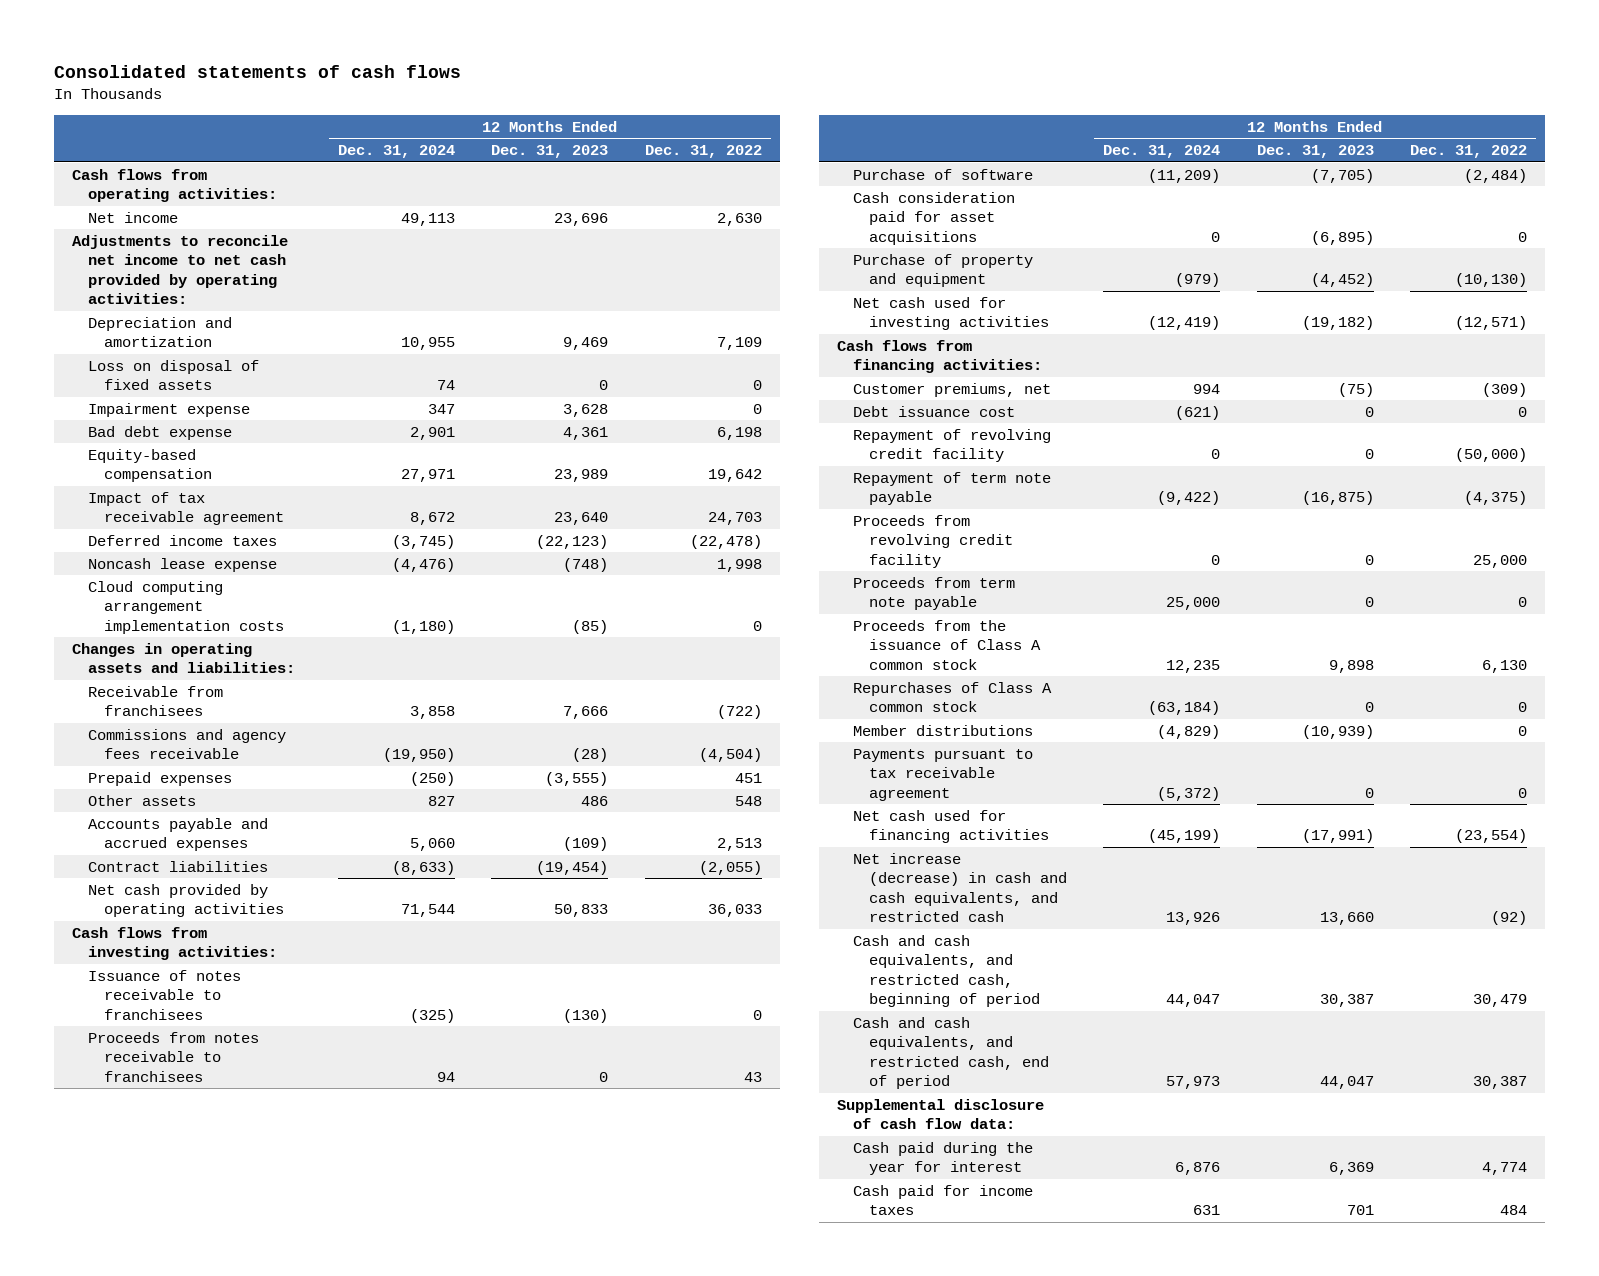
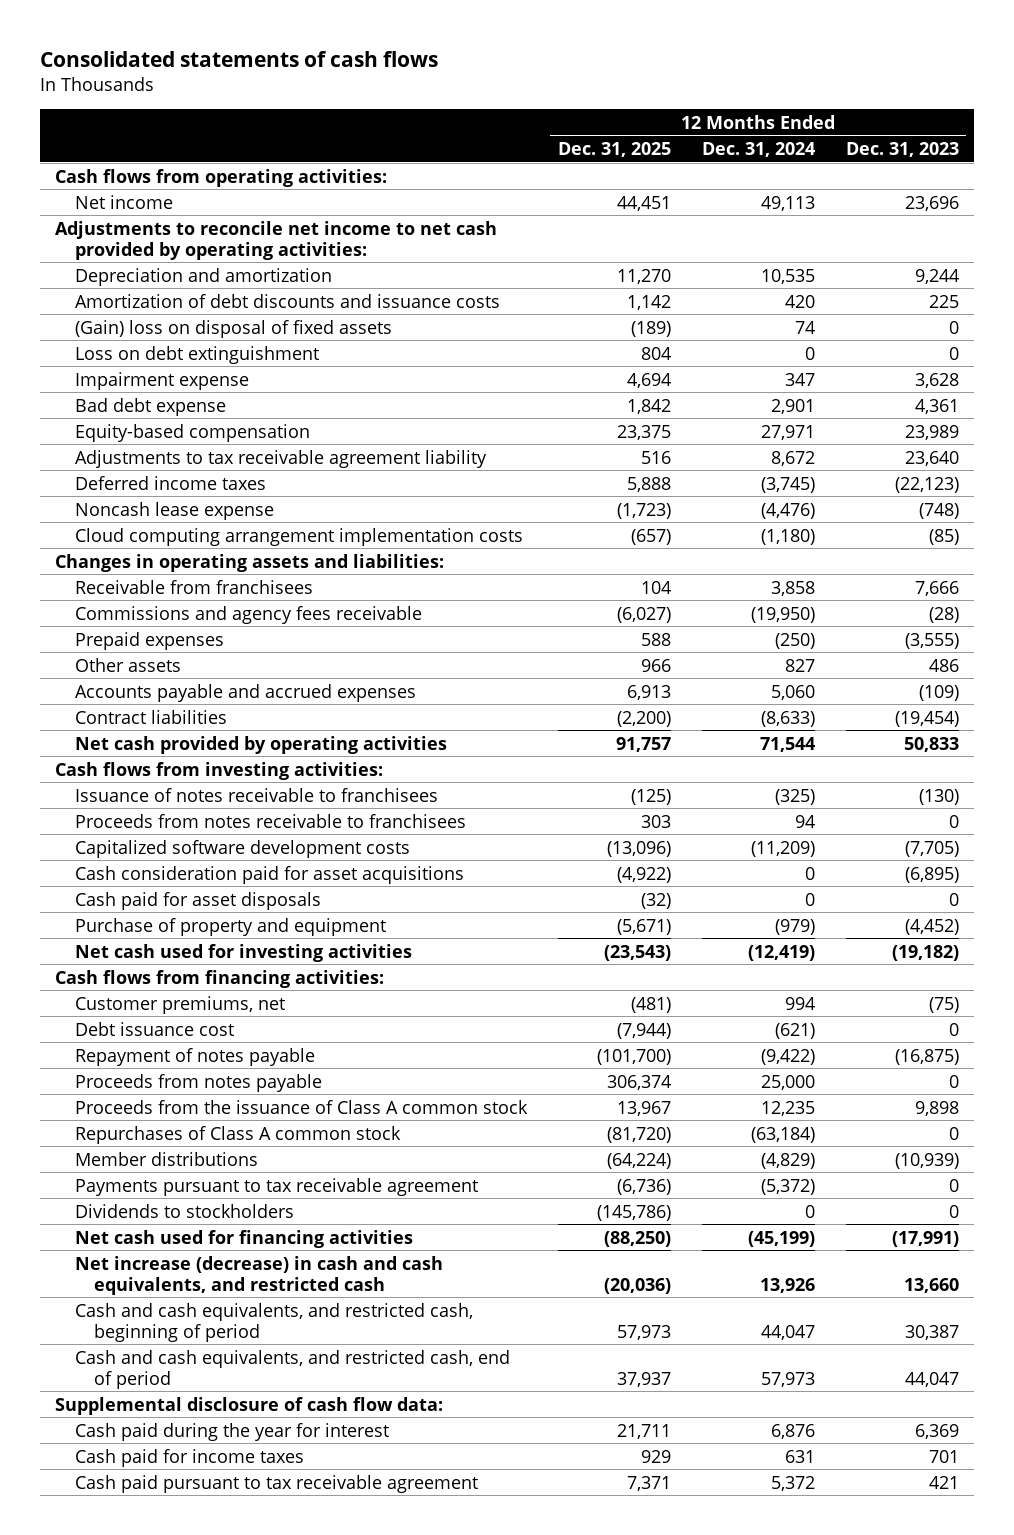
[644,145,762,159] Dec. 31, 2022 -> none
none -> [557,141,671,157] Dec. 31, 2025
[401,337,456,351] 10,955 -> [760,268,815,284] 10,535
[563,337,609,351] 9,469 -> [914,268,959,284] 9,244
none -> [74,293,500,308] Amortization of debt discounts and issuance costs
[87,359,259,391] Loss on disposal of fixed assets -> [74,319,392,338] (Gain) loss on disposal of fixed assets
none -> [74,345,319,364] Loss on debt extinguishment
[87,491,284,526] Impact of tax receivable agreement -> [74,449,487,468] Adjustments to tax receivable agreement liability
[852,168,1033,180] Purchase of software -> [74,839,410,858] Capitalized software development costs
none -> [74,891,321,910] Cash paid for asset disposals
[852,428,1051,463] Repayment of revolving credit facility -> none
[852,514,1013,568] Proceeds from revolving credit facility -> none
[852,471,1051,506] Repayment of term note payable -> [74,1047,315,1066] Repayment of notes payable
[852,576,1015,611] Proceeds from term note payable -> [74,1073,322,1092] Proceeds from notes payable
none -> [74,1203,294,1218] Dividends to stockholders
none -> [74,1474,478,1493] Cash paid pursuant to tax receivable agreement

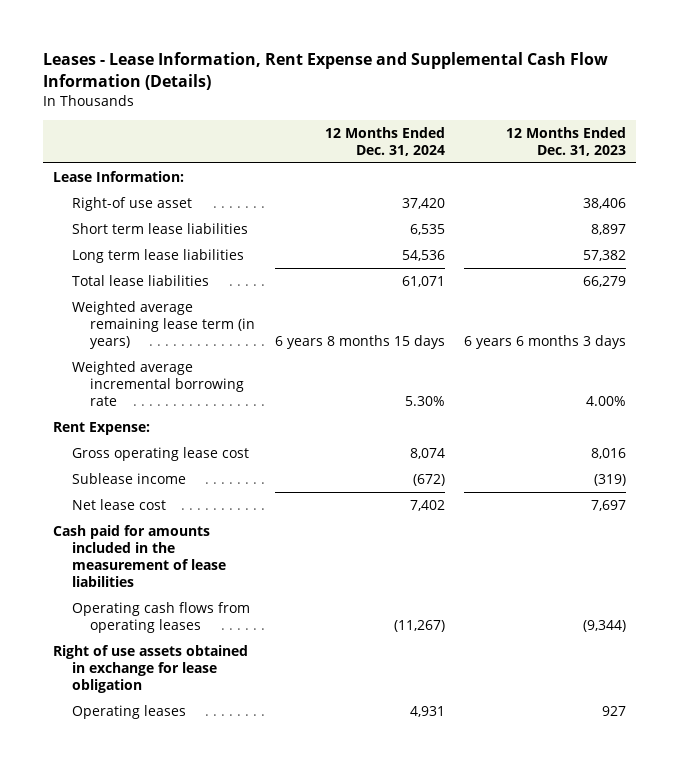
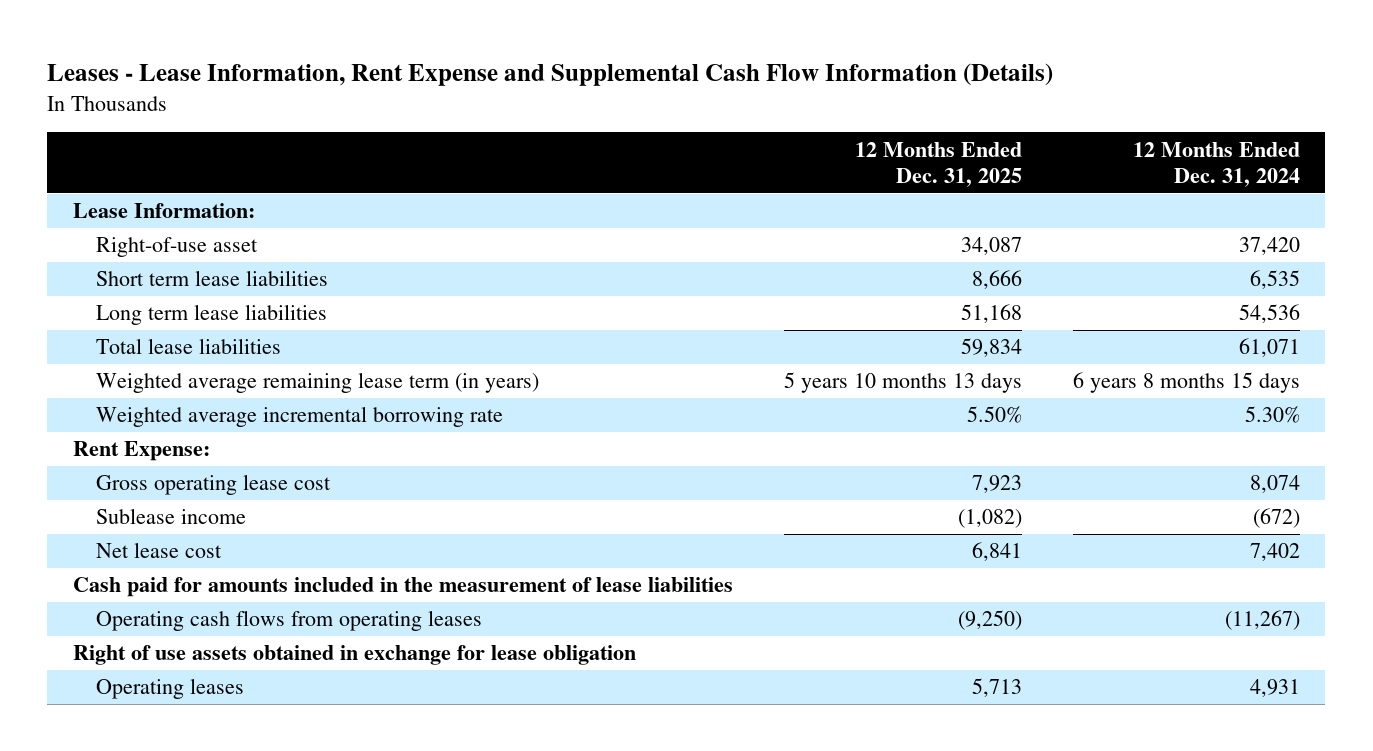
[505,126,626,156] 12 Months Ended Dec. 31, 2023 -> none
none -> [854,141,1022,188] 12 Months Ended Dec. 31, 2025
[71,196,192,211] Right-of use asset -> [96,237,259,258] Right-of-use asset

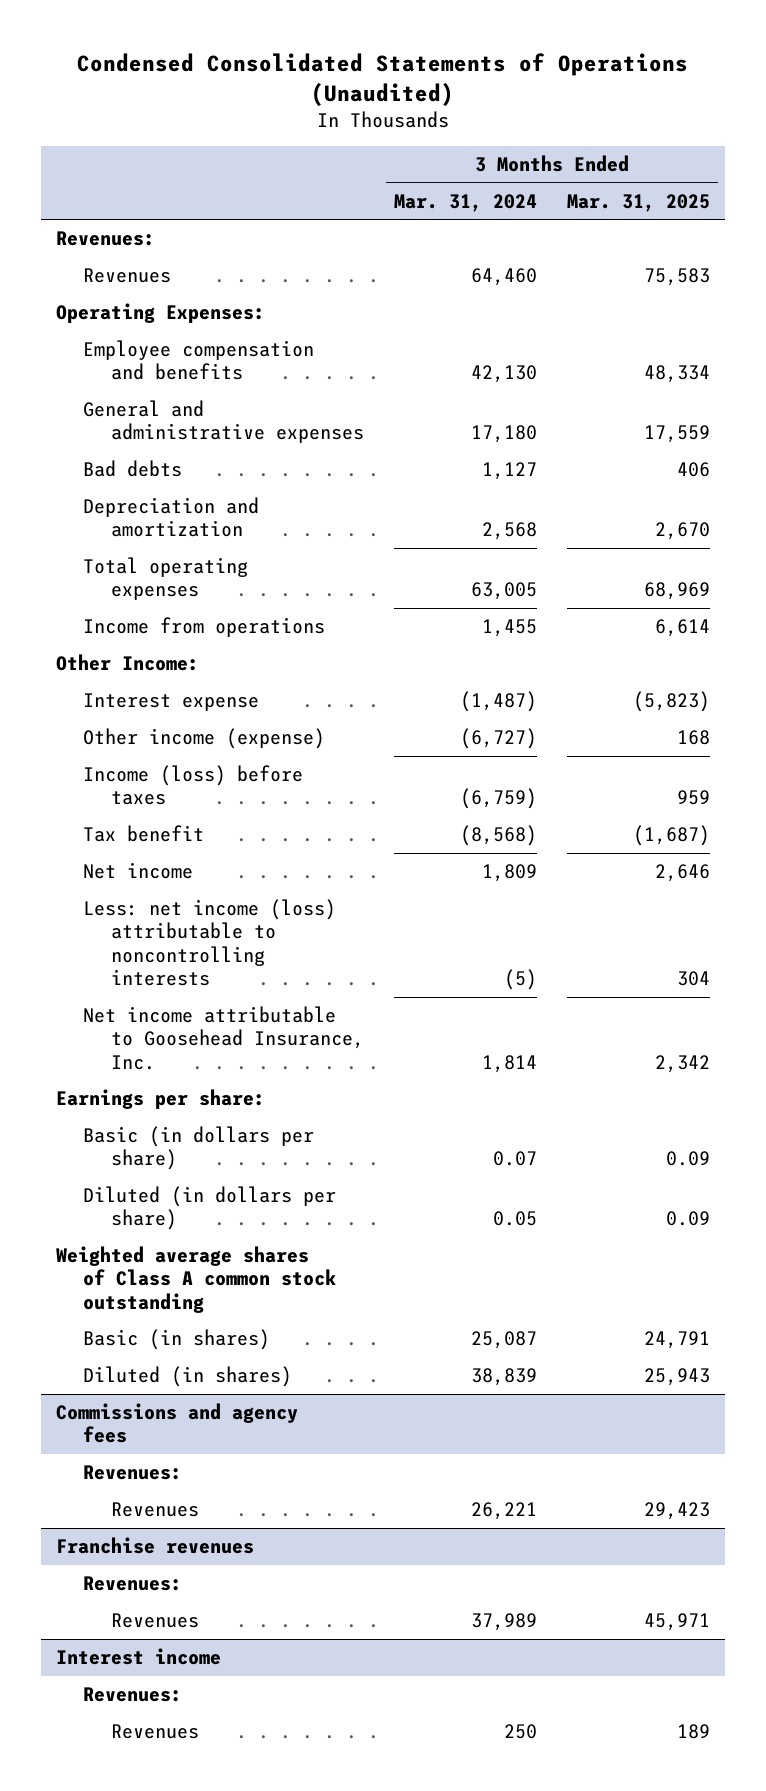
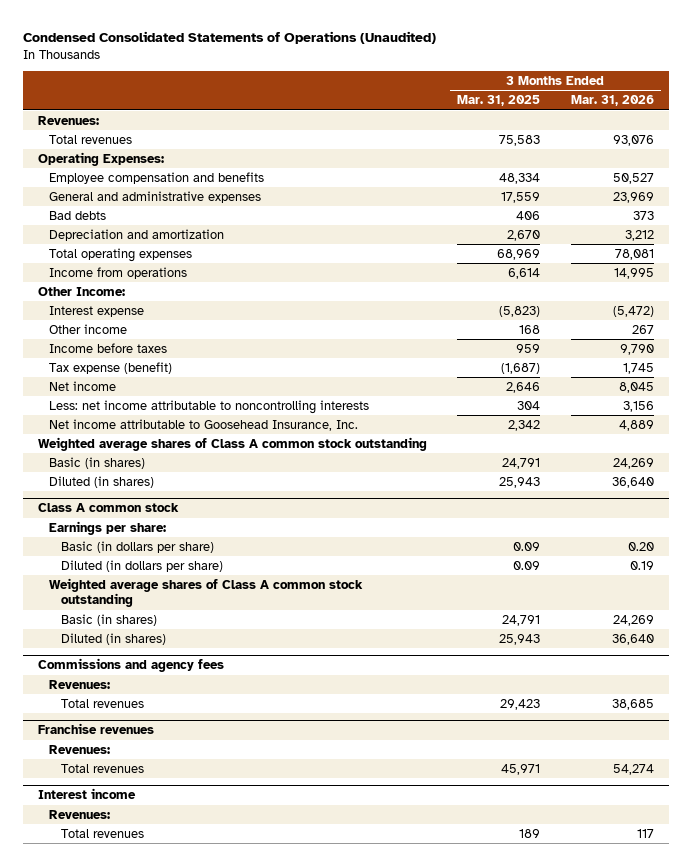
[393,193,537,212] Mar. 31, 2024 -> none
none -> [570,95,654,107] Mar. 31, 2026
[83,268,172,284] Revenues -> [49,134,133,144] Total revenues
[83,728,326,750] Other income (expense) -> [49,323,128,334] Other income
[83,765,304,806] Income (loss) before taxes -> [49,342,168,353] Income before taxes
[83,825,205,843] Tax benefit -> [49,361,173,374] Tax expense (benefit)
[83,899,337,986] Less: net income (loss) attributable to noncontrolling interests -> [49,399,370,414] Less: net income attributable to noncontrolling interests
none -> [37,436,427,451] Weighted average shares of Class A common stock outstanding
none -> [49,456,146,469] Basic (in shares)
none -> [49,475,155,488] Diluted (in shares)
none -> [37,503,179,513] Class A common stock
[110,1502,199,1518] Revenues -> [60,698,144,708] Total revenues
[110,1613,199,1629] Revenues -> [60,763,144,773] Total revenues
[110,1724,199,1740] Revenues -> [60,828,144,838] Total revenues

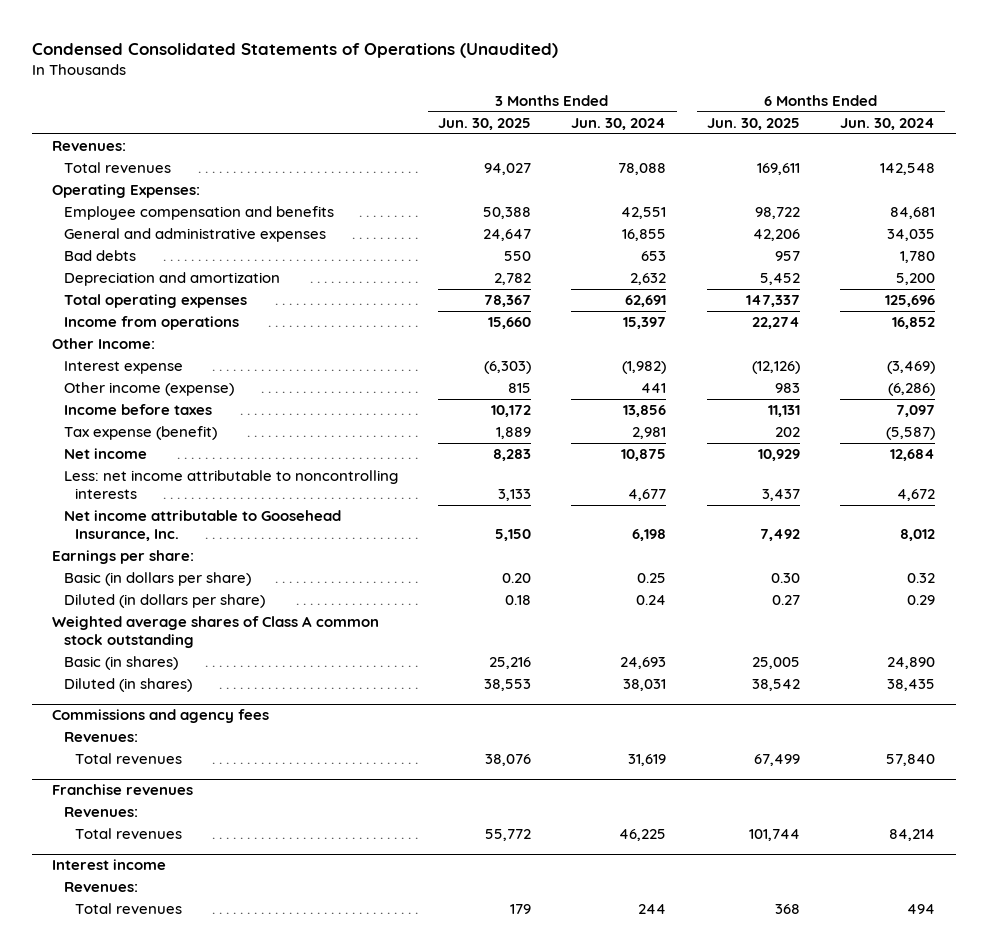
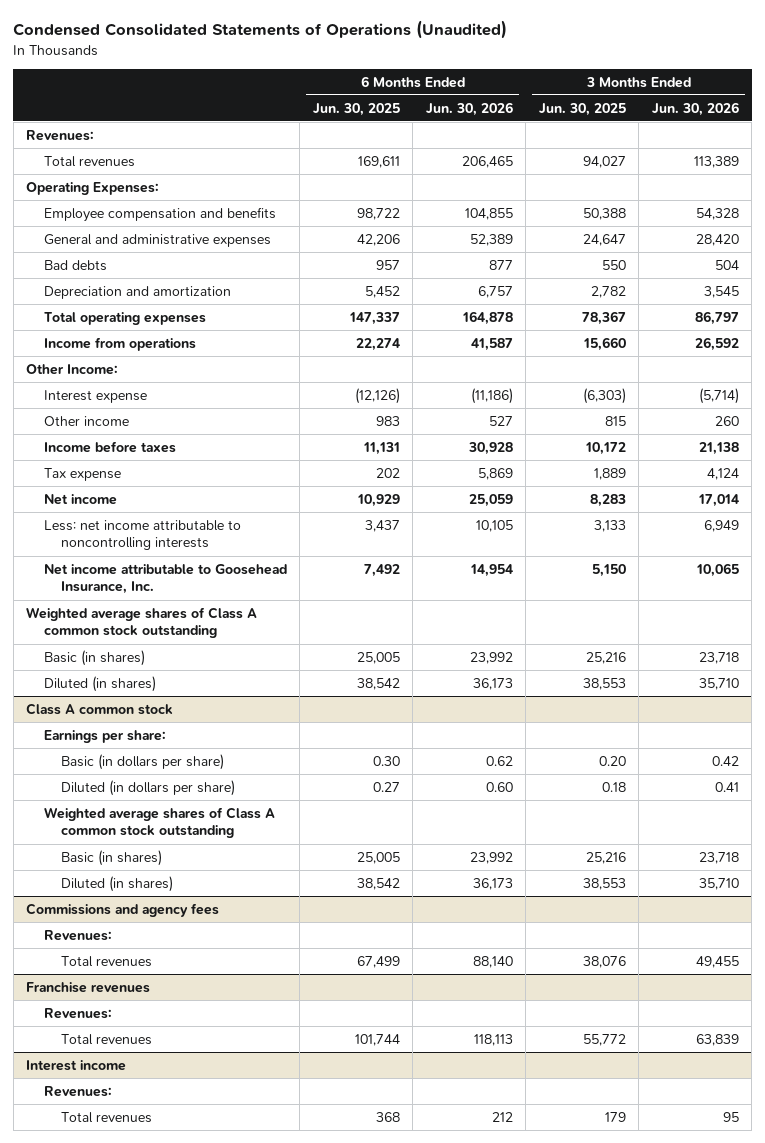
[571,118,667,131] Jun. 30, 2024 -> none
[840,118,936,131] Jun. 30, 2024 -> none
none -> [425,101,513,116] Jun. 30, 2026
none -> [651,101,739,116] Jun. 30, 2026
[63,382,234,397] Other income (expense) -> [43,415,129,426] Other income
[63,426,217,441] Tax expense (benefit) -> [43,467,121,481] Tax expense
none -> [26,606,258,639] Weighted average shares of Class A common stock outstanding
none -> [43,649,145,666] Basic (in shares)
none -> [43,675,156,692] Diluted (in shares)
none -> [26,702,174,715] Class A common stock

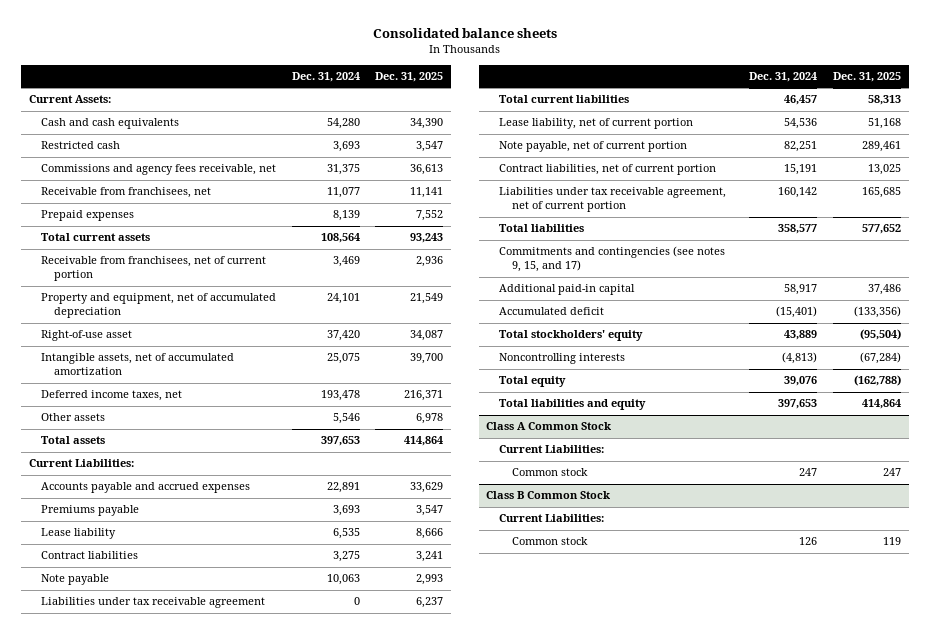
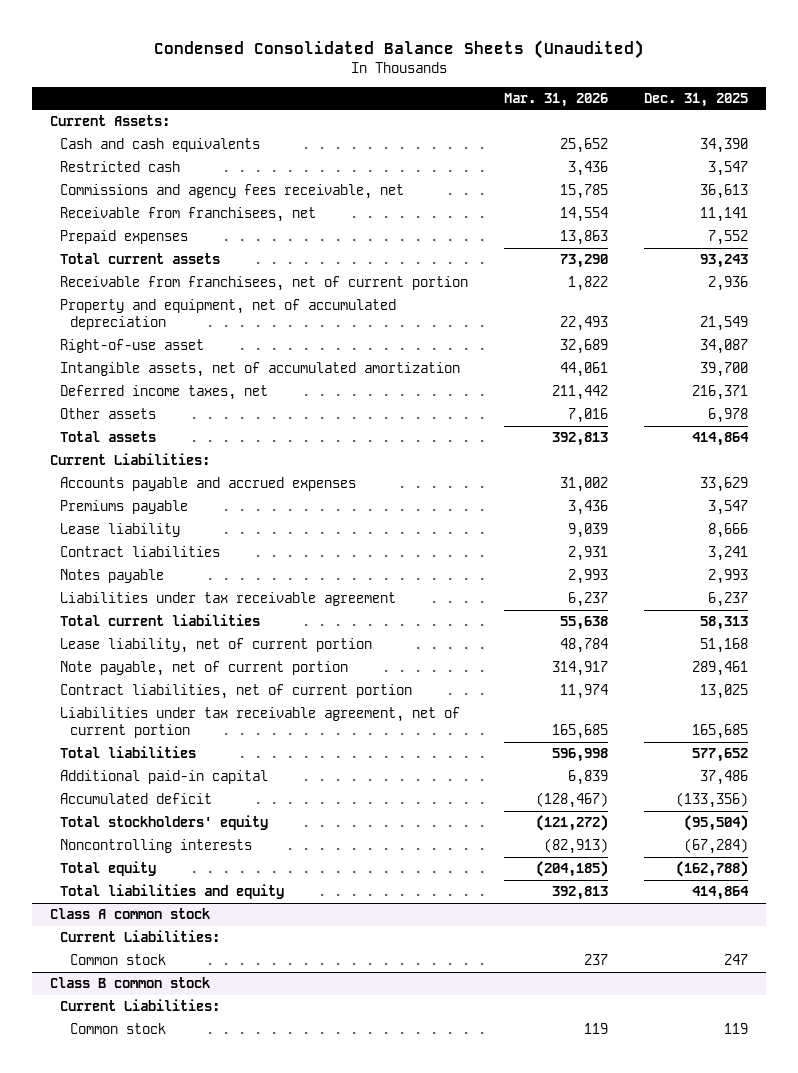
[372,28,557,39] Consolidated balance sheets -> [153,39,644,59] Condensed Consolidated Balance Sheets (Unaudited)
[291,71,360,82] Dec. 31, 2024 -> none
none -> [503,92,608,107] Mar. 31, 2026
[41,574,110,586] Note payable -> [59,569,164,584] Notes payable
[499,246,726,273] Commitments and contingencies (see notes 9, 15, and 17) -> none
[486,422,612,431] Class A Common Stock -> [49,908,210,920] Class A common stock
[486,491,611,500] Class B Common Stock -> [49,977,210,989] Class B common stock

